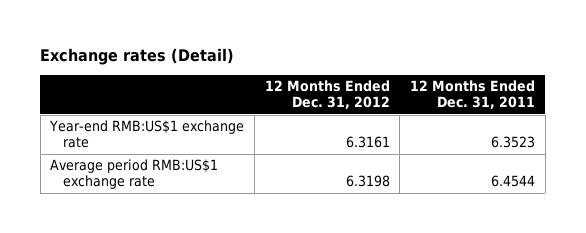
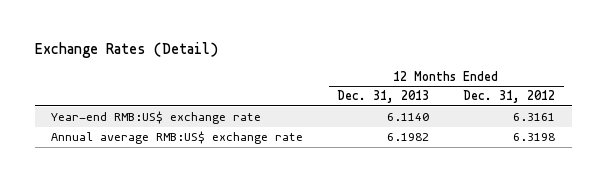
[40,48,235,66] Exchange rates (Detail) -> [34,42,218,59] Exchange Rates (Detail)
[410,80,536,110] 12 Months Ended Dec. 31, 2011 -> none
none -> [337,90,430,104] 12 Months Ended Dec. 31, 2013
[49,120,245,149] Year-end RMB:US$1 exchange rate -> [51,111,262,125] Year-end RMB:US$ exchange rate
[50,159,219,190] Average period RMB:US$1 exchange rate -> [51,131,304,145] Annual average RMB:US$ exchange rate

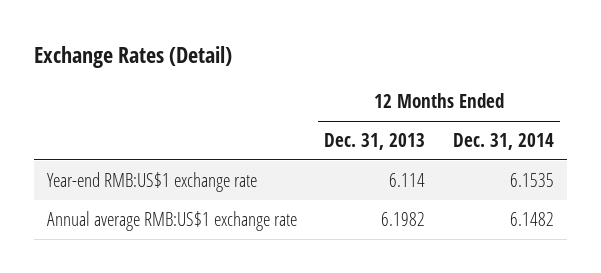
[463,90,556,104] 12 Months Ended Dec. 31, 2012 -> none
none -> [452,133,554,151] Dec. 31, 2014
[51,111,262,125] Year-end RMB:US$ exchange rate -> [47,172,258,193] Year-end RMB:US$1 exchange rate
[387,113,430,122] 6.1140 -> [389,173,426,188] 6.114
[51,131,304,145] Annual average RMB:US$ exchange rate -> [47,211,298,232] Annual average RMB:US$1 exchange rate

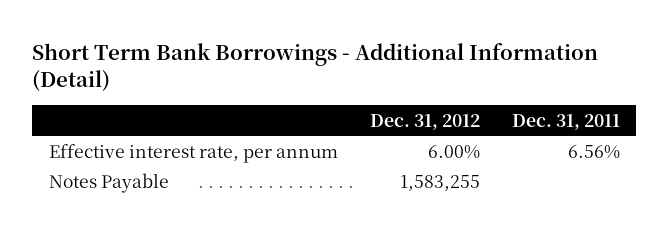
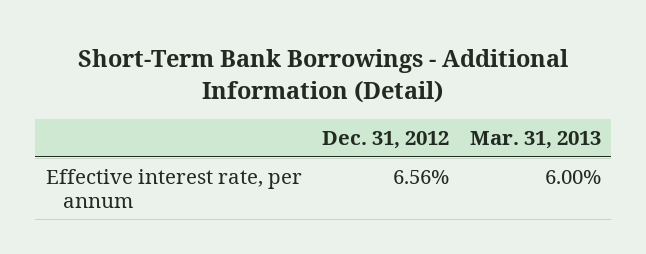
[32,42,599,93] Short Term Bank Borrowings - Additional Information (Detail) -> [78,48,569,103] Short-Term Bank Borrowings - Additional Information (Detail)
[512,113,621,130] Dec. 31, 2011 -> none
none -> [469,131,601,150] Mar. 31, 2013
[48,172,169,193] Notes Payable -> none
[427,144,480,159] 6.00% -> [393,170,450,185] 6.56%

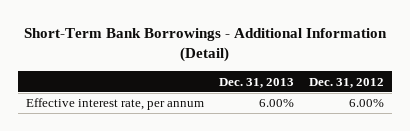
[469,131,601,150] Mar. 31, 2013 -> none
none -> [218,77,294,88] Dec. 31, 2013
[393,170,450,185] 6.56% -> [349,99,385,108] 6.00%

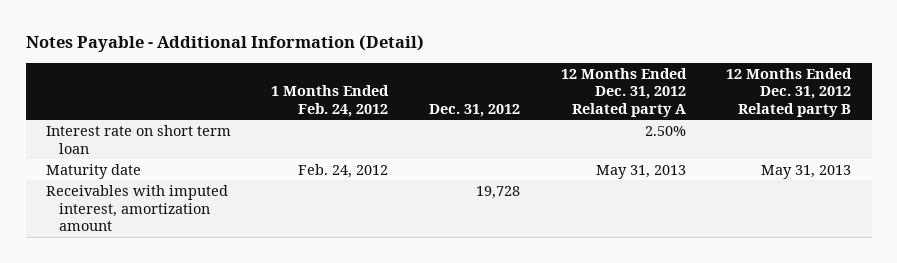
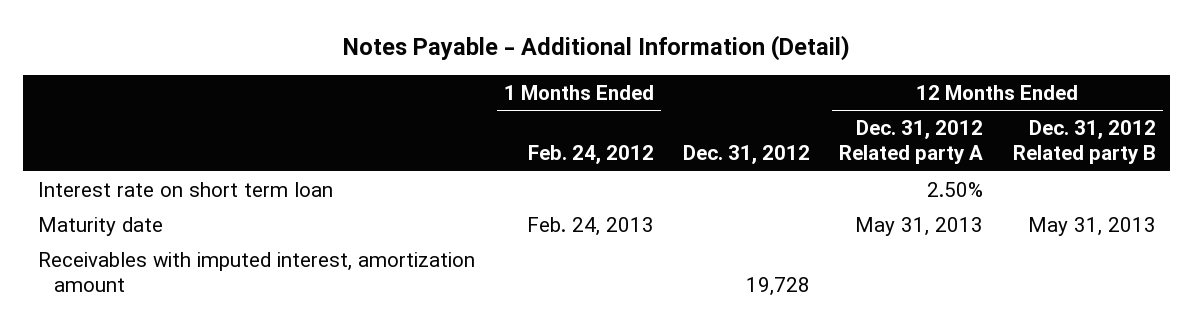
[298,163,389,178] Feb. 24, 2012 -> [526,216,654,236] Feb. 24, 2013

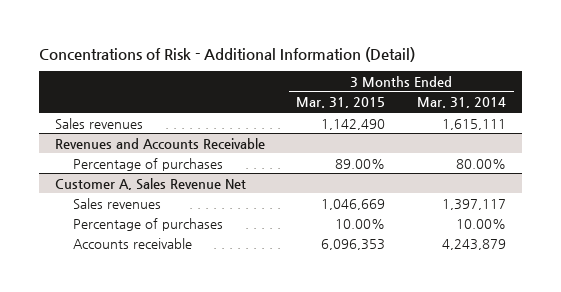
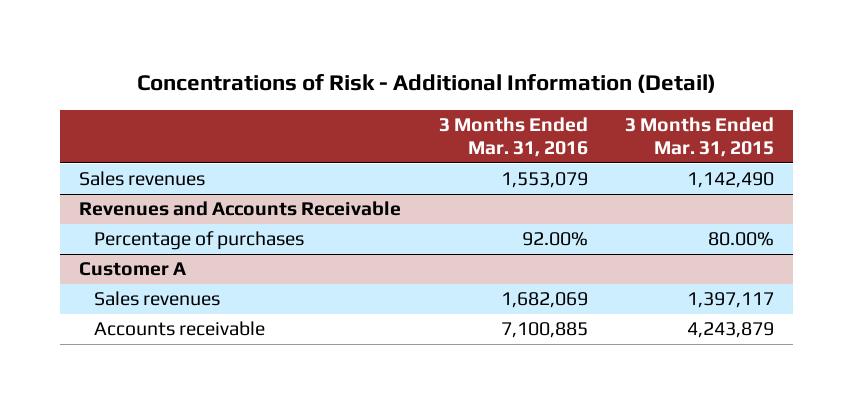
[417,97,507,109] Mar. 31, 2014 -> none
none -> [438,116,588,158] 3 Months Ended Mar. 31, 2016
[54,177,246,190] Customer A, Sales Revenue Net -> none
[73,217,224,231] Percentage of purchases -> none
[335,158,386,169] 89.00% -> [708,232,775,247] 80.00%
none -> [79,262,187,277] Customer A
[321,198,386,210] 1,046,669 -> [687,292,775,309] 1,397,117
[321,238,386,250] 6,096,353 -> [687,322,775,339] 4,243,879

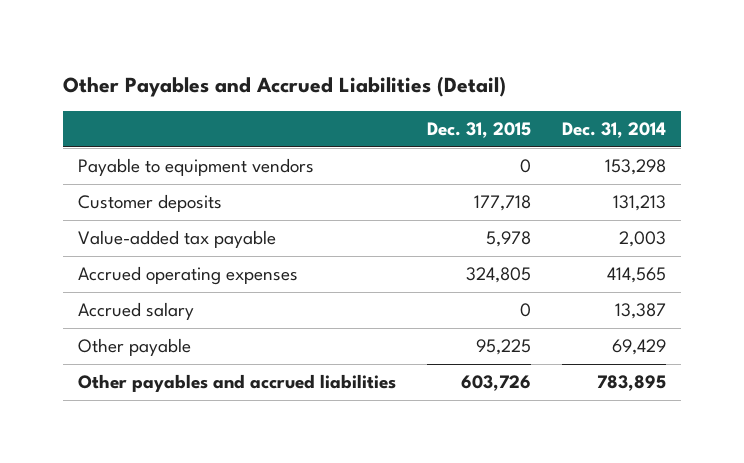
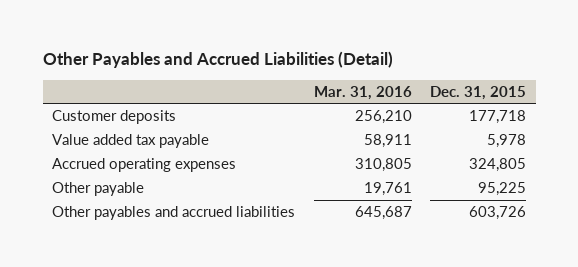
[561,121,666,138] Dec. 31, 2014 -> none
none -> [313,85,412,100] Mar. 31, 2016
[78,158,315,177] Payable to equipment vendors -> none
[78,230,277,249] Value-added tax payable -> [51,133,209,148] Value added tax payable
[78,302,195,321] Accrued salary -> none

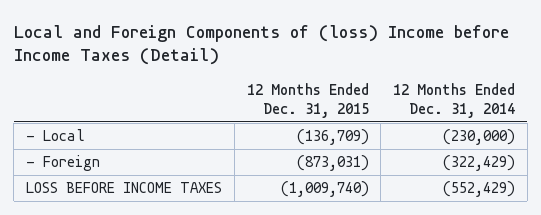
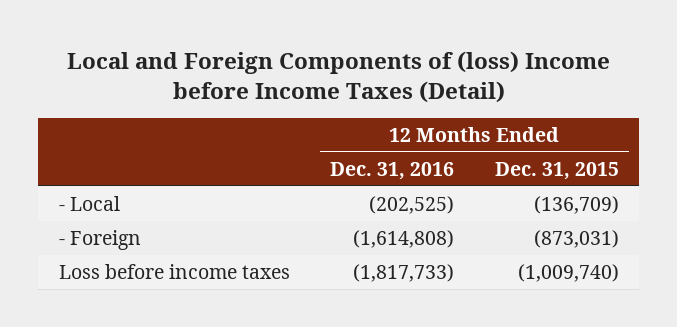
[393,82,516,118] 12 Months Ended Dec. 31, 2014 -> none
none -> [330,161,455,180] Dec. 31, 2016
[26,182,223,194] LOSS BEFORE INCOME TAXES -> [58,263,290,279] Loss before income taxes

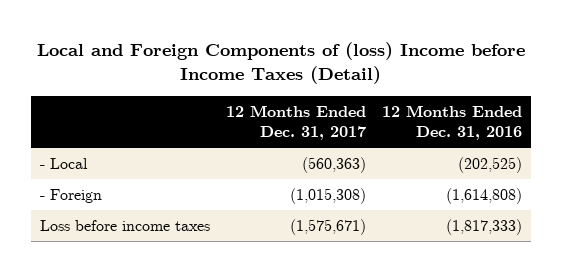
[494,161,619,180] Dec. 31, 2015 -> none
none -> [225,104,366,140] 12 Months Ended Dec. 31, 2017
[353,263,455,282] (1,817,733) -> [446,219,523,236] (1,817,333)

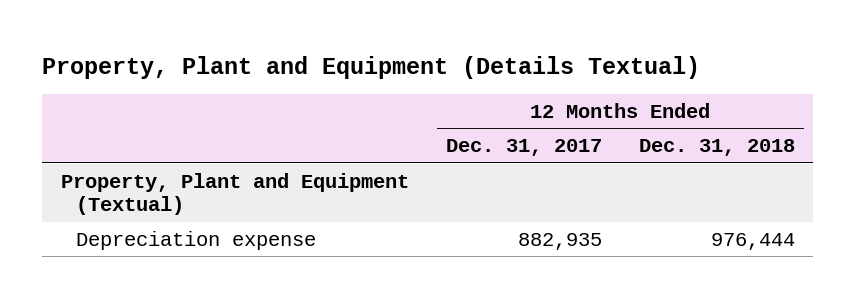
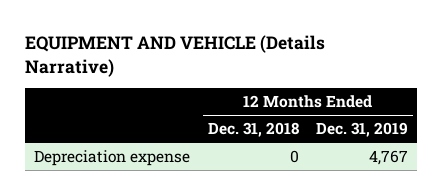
[42,56,701,80] Property, Plant and Equipment (Details Textual) -> [25,35,326,77] EQUIPMENT AND VEHICLE (Details Narrative)
[445,139,602,157] Dec. 31, 2017 -> none
none -> [316,122,409,138] Dec. 31, 2019
[60,172,409,216] Property, Plant and Equipment (Textual) -> none
[710,232,795,250] 976,444 -> [289,150,299,164] 0

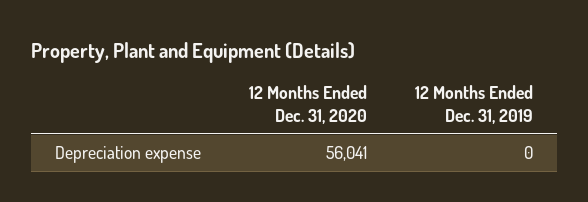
[25,35,326,77] EQUIPMENT AND VEHICLE (Details Narrative) -> [30,41,355,63] Property, Plant and Equipment (Details)
[207,122,299,138] Dec. 31, 2018 -> none
none -> [248,85,367,124] 12 Months Ended Dec. 31, 2020
[369,150,409,166] 4,767 -> [524,146,534,160] 0

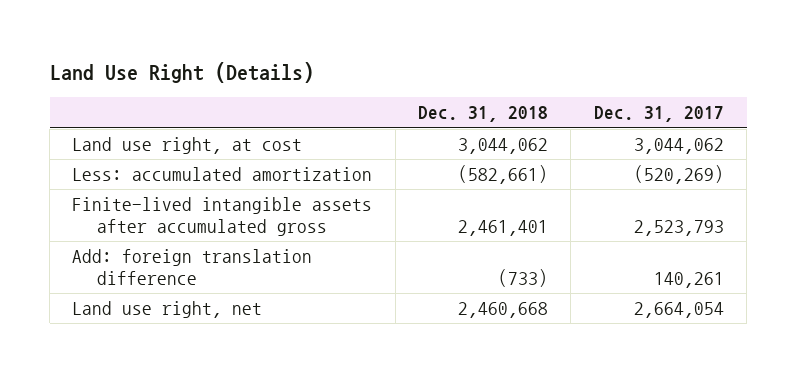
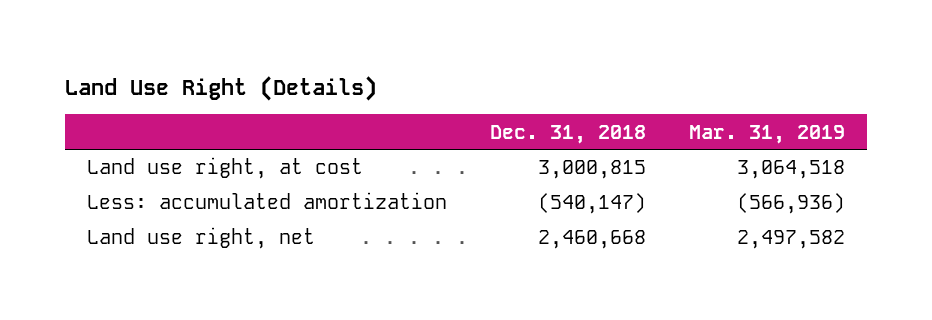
[593,106,724,123] Dec. 31, 2017 -> none
none -> [689,124,846,144] Mar. 31, 2019
[72,197,373,237] Finite-lived intangible assets after accumulated gross -> none
[72,249,313,286] Add: foreign translation difference -> none
[458,138,549,155] 3,044,062 -> [538,160,647,180] 3,000,815
[458,165,549,185] (582,661) -> [538,193,647,215] (540,147)

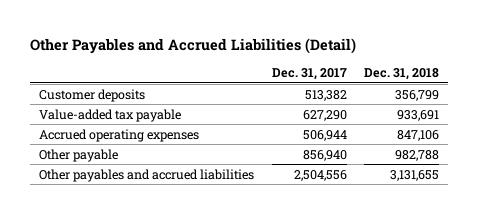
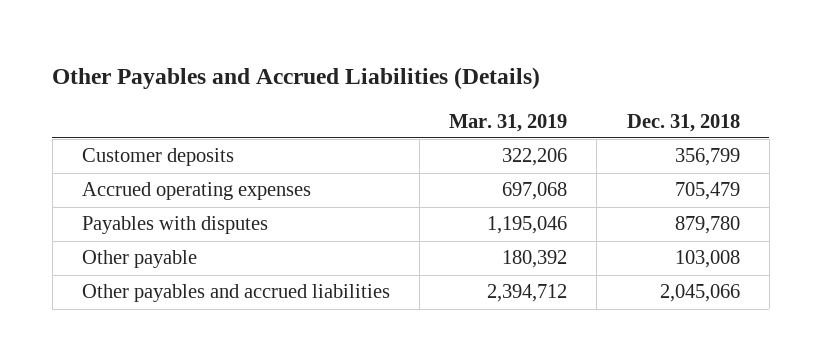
[30,37,357,54] Other Payables and Accrued Liabilities (Detail) -> [52,66,541,89] Other Payables and Accrued Liabilities (Details)
[271,68,347,81] Dec. 31, 2017 -> none
none -> [449,113,568,132] Mar. 31, 2019
[39,108,182,122] Value-added tax payable -> none
[397,129,440,141] 847,106 -> [674,182,740,201] 705,479
none -> [81,216,268,235] Payables with disputes
[395,149,440,161] 982,788 -> [674,250,740,269] 103,008
[390,169,440,181] 3,131,655 -> [659,284,740,303] 2,045,066

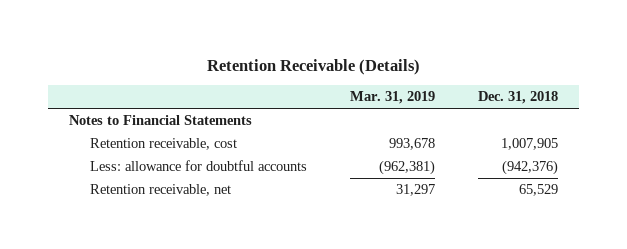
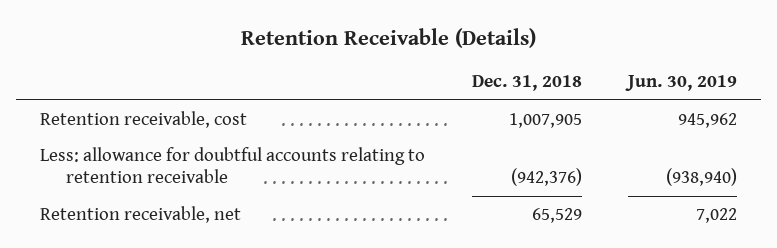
[349,91,435,105] Mar. 31, 2019 -> none
none -> [625,75,738,92] Jun. 30, 2019
[69,115,253,126] Notes to Financial Statements -> none
[89,160,307,172] Less: allowance for doubtful accounts -> [39,146,425,184] Less: allowance for doubtful accounts relating to retention receivable

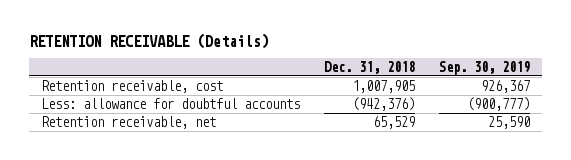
[240,28,536,49] Retention Receivable (Details) -> [29,32,270,49] RETENTION RECEIVABLE (Details)
[625,75,738,92] Jun. 30, 2019 -> none
none -> [438,60,530,75] Sep. 30, 2019
[39,146,425,184] Less: allowance for doubtful accounts relating to retention receivable -> [41,98,301,110] Less: allowance for doubtful accounts

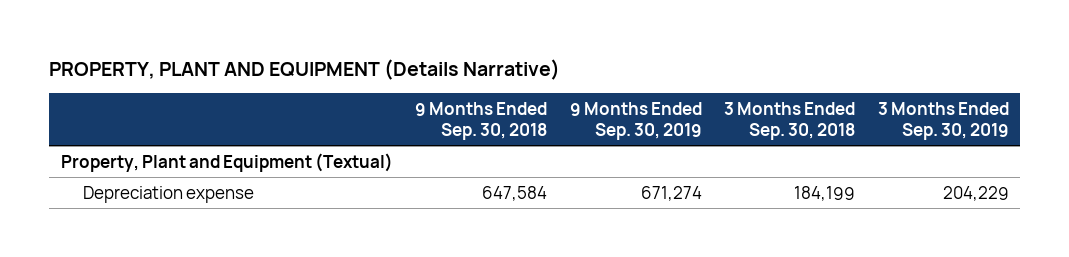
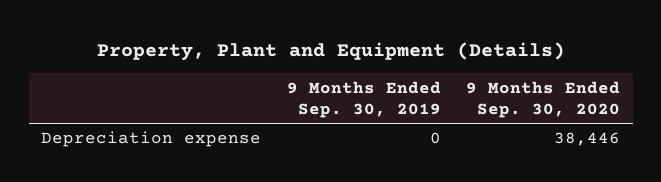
[49,58,561,80] PROPERTY, PLANT AND EQUIPMENT (Details Narrative) -> [96,41,565,61] Property, Plant and Equipment (Details)
[415,101,548,141] 9 Months Ended Sep. 30, 2018 -> none
[724,101,856,141] 3 Months Ended Sep. 30, 2018 -> none
[877,101,1009,141] 3 Months Ended Sep. 30, 2019 -> none
none -> [465,80,620,118] 9 Months Ended Sep. 30, 2020
[60,152,393,172] Property, Plant and Equipment (Textual) -> none
[640,185,702,201] 671,274 -> [429,132,441,145] 0

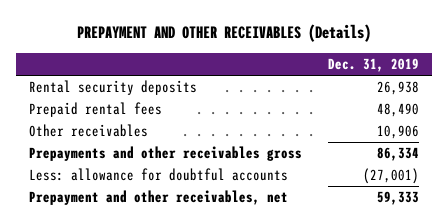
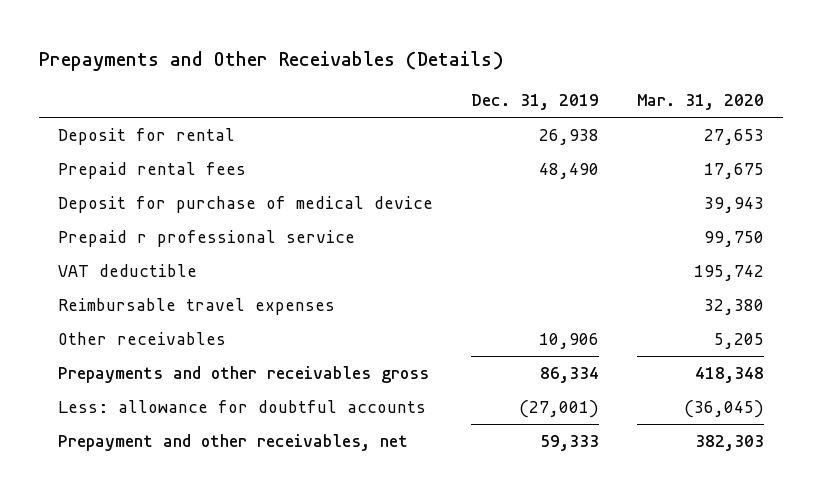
[76,24,371,43] PREPAYMENT AND OTHER RECEIVABLES (Details) -> [39,51,505,72] Prepayments and Other Receivables (Details)
none -> [636,94,764,111] Mar. 31, 2020
[28,80,197,96] Rental security deposits -> [58,127,236,145] Deposit for rental
none -> [58,195,434,213] Deposit for purchase of medical device
none -> [58,229,356,247] Prepaid r professional service
none -> [58,263,198,277] VAT deductible
none -> [58,297,336,315] Reimbursable travel expenses

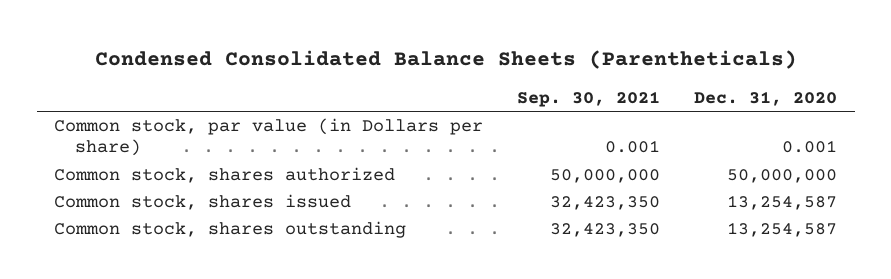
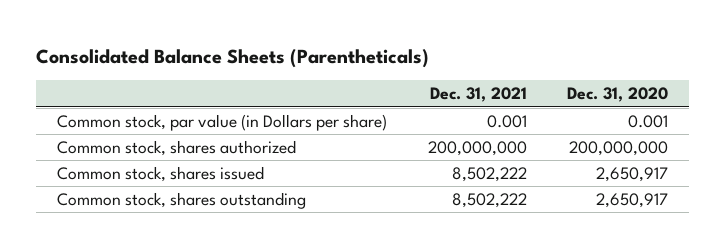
[94,50,797,70] Condensed Consolidated Balance Sheets (Parentheticals) -> [36,49,430,69] Consolidated Balance Sheets (Parentheticals)
[517,91,661,108] Sep. 30, 2021 -> none
none -> [429,87,527,103] Dec. 31, 2021
[727,169,838,184] 50,000,000 -> [569,140,669,156] 200,000,000
[727,195,838,211] 13,254,587 -> [596,166,669,182] 2,650,917
[727,222,838,238] 13,254,587 -> [596,192,669,208] 2,650,917

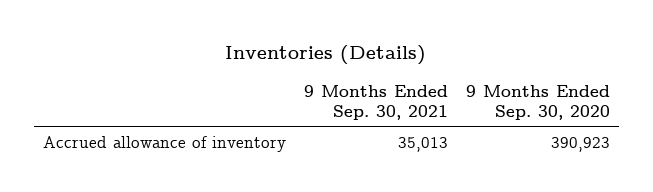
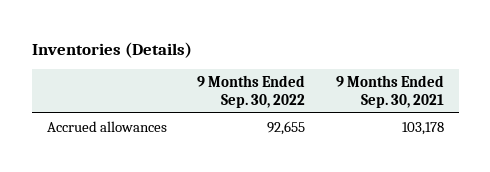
[466,85,611,120] 9 Months Ended Sep. 30, 2020 -> none
none -> [197,75,306,108] 9 Months Ended Sep. 30, 2022
[42,136,286,153] Accrued allowance of inventory -> [46,121,167,133] Accrued allowances
[397,137,448,153] 35,013 -> [401,122,444,136] 103,178

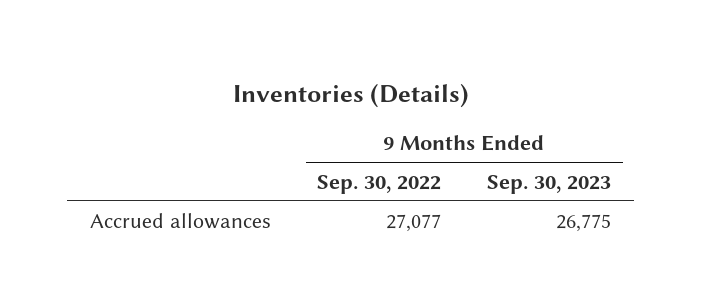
[335,75,444,108] 9 Months Ended Sep. 30, 2021 -> none
none -> [487,174,612,194] Sep. 30, 2023
[267,121,306,136] 92,655 -> [386,214,442,233] 27,077

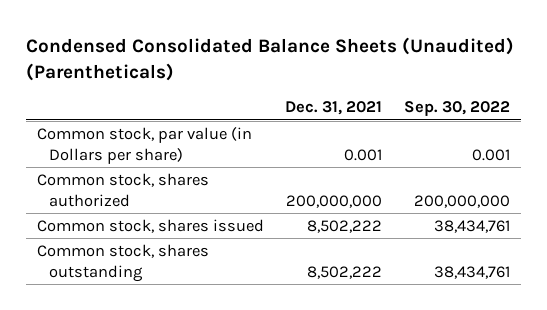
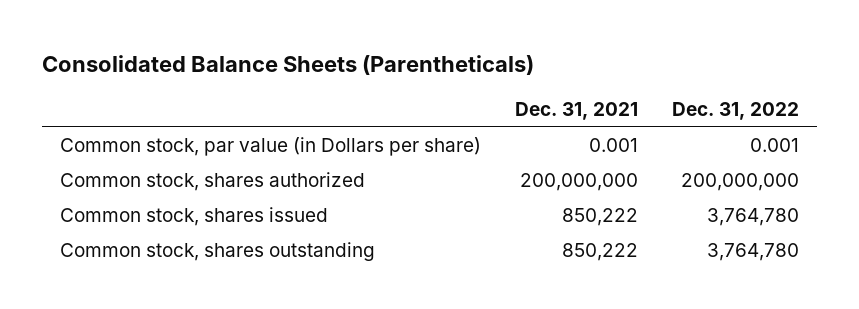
[25,36,514,81] Condensed Consolidated Balance Sheets (Unaudited) (Parentheticals) -> [42,55,535,76] Consolidated Balance Sheets (Parentheticals)
[404,101,511,117] Sep. 30, 2022 -> none
none -> [672,101,800,120] Dec. 31, 2022
[307,219,383,233] 8,502,222 -> [561,207,638,226] 850,222
[307,265,383,279] 8,502,222 -> [561,242,638,261] 850,222

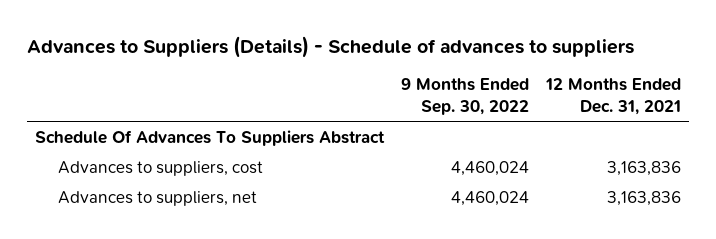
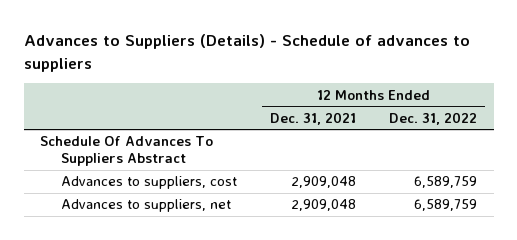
[400,78,529,116] 9 Months Ended Sep. 30, 2022 -> none
none -> [389,111,478,125] Dec. 31, 2022
[606,160,681,176] 3,163,836 -> [291,176,357,189] 2,909,048
[606,190,681,206] 3,163,836 -> [291,199,357,212] 2,909,048

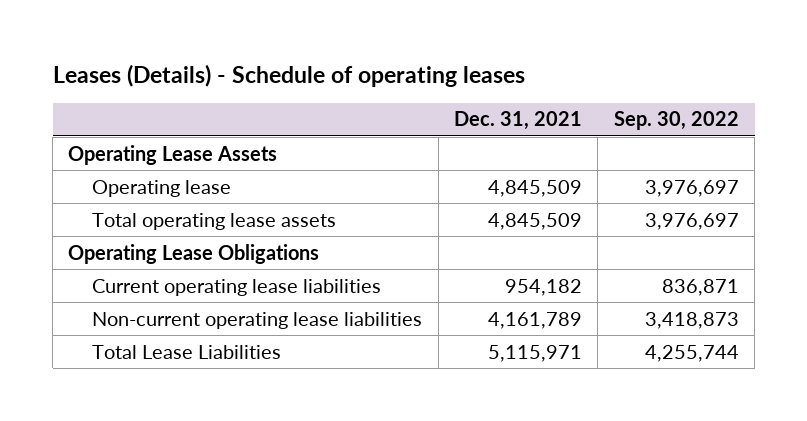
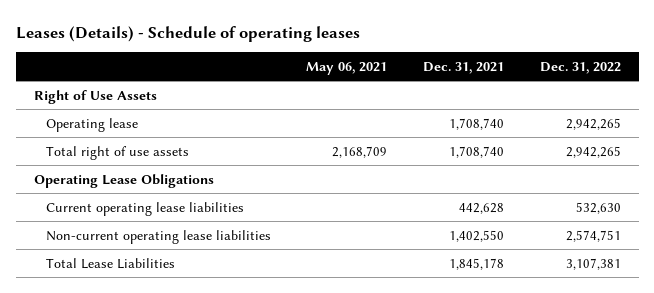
[613,111,739,131] Sep. 30, 2022 -> none
none -> [306,61,388,75] May 06, 2021
none -> [539,61,621,74] Dec. 31, 2022
[68,144,278,165] Operating Lease Assets -> none
[92,212,337,230] Total operating lease assets -> none
none -> [33,89,157,104] Right of Use Assets
[488,179,583,197] 4,845,509 -> [449,117,505,130] 1,708,740
none -> [45,145,189,160] Total right of use assets
[505,278,583,296] 954,182 -> [459,202,505,214] 442,628
[488,311,583,329] 4,161,789 -> [449,229,505,242] 1,402,550
[488,344,583,362] 5,115,971 -> [449,257,505,270] 1,845,178

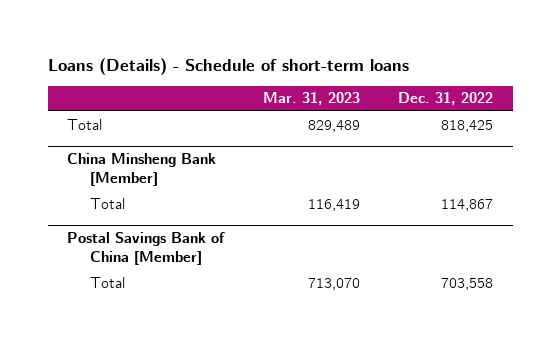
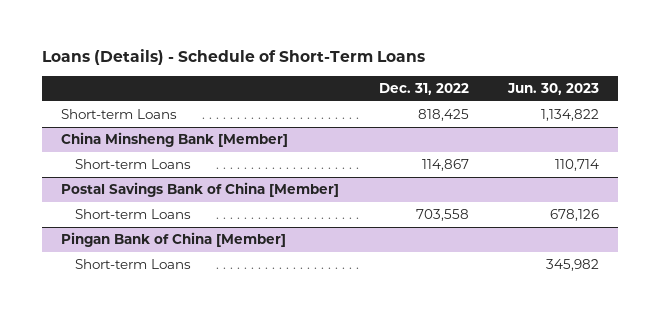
[47,57,409,75] Loans (Details) - Schedule of short-term loans -> [41,49,425,66] Loans (Details) - Schedule of Short-Term Loans
[262,92,360,106] Mar. 31, 2023 -> none
none -> [506,82,599,95] Jun. 30, 2023
[66,118,102,130] Total -> [61,109,178,120] Short-term Loans
[89,197,125,209] Total -> [75,159,192,170] Short-term Loans
[89,276,125,288] Total -> [75,209,192,220] Short-term Loans
none -> [61,232,287,248] Pingan Bank of China [Member]
none -> [75,259,192,270] Short-term Loans

